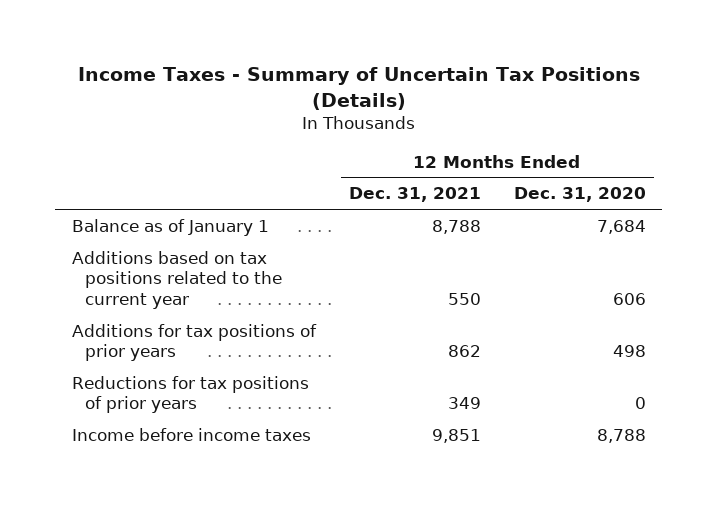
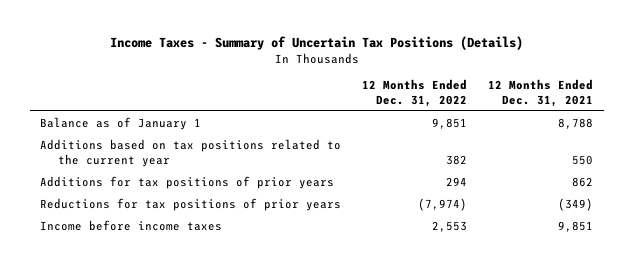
[513,187,646,203] Dec. 31, 2020 -> none
none -> [362,79,468,107] 12 Months Ended Dec. 31, 2022
[447,397,481,410] 349 -> [558,198,594,212] (349)

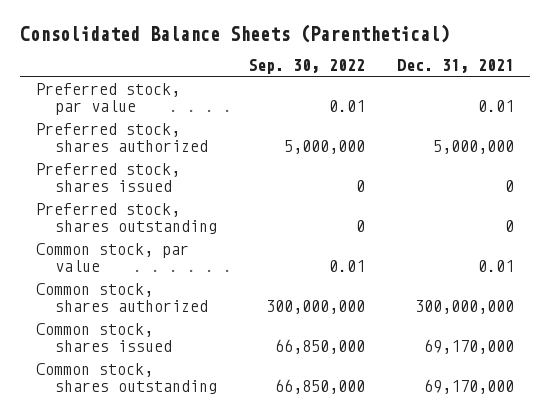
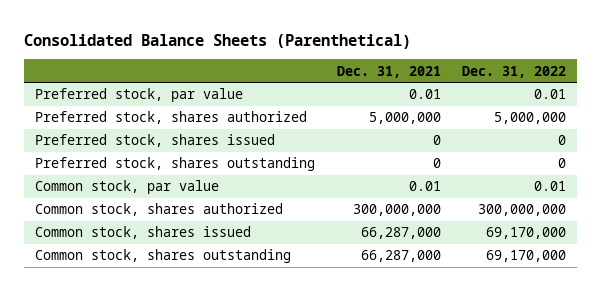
[248,59,366,75] Sep. 30, 2022 -> none
none -> [462,65,567,78] Dec. 31, 2022
[423,339,514,355] 69,170,000 -> [360,227,441,240] 66,287,000
[423,379,514,395] 69,170,000 -> [360,250,441,263] 66,287,000

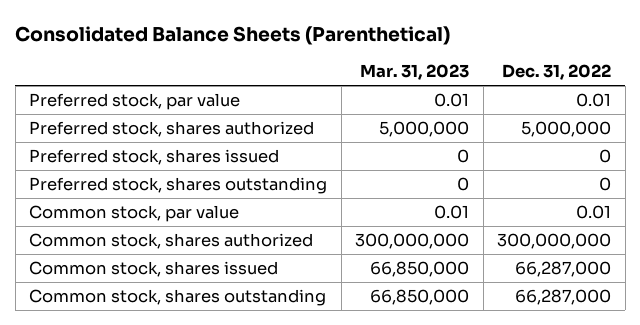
[336,65,441,78] Dec. 31, 2021 -> none
none -> [360,64,470,81] Mar. 31, 2023
[486,227,567,240] 69,170,000 -> [515,261,612,278] 66,287,000
[486,250,567,263] 69,170,000 -> [515,289,612,306] 66,287,000

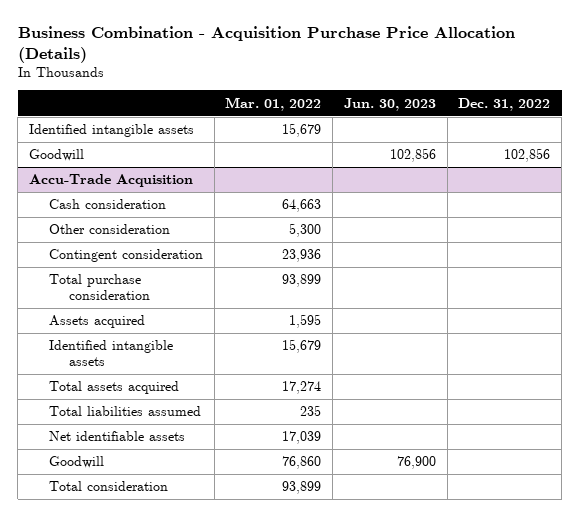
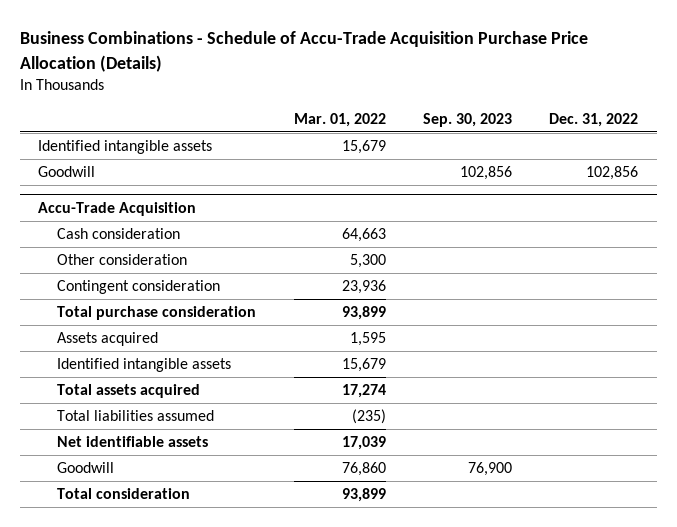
[17,26,515,64] Business Combination - Acquisition Purchase Price Allocation (Details) -> [19,31,588,72] Business Combinations - Schedule of Accu-Trade Acquisition Purchase Price Allocation (Details)
[343,97,436,111] Jun. 30, 2023 -> none
none -> [423,113,513,128] Sep. 30, 2023
[300,405,322,417] 235 -> [351,409,386,425] (235)

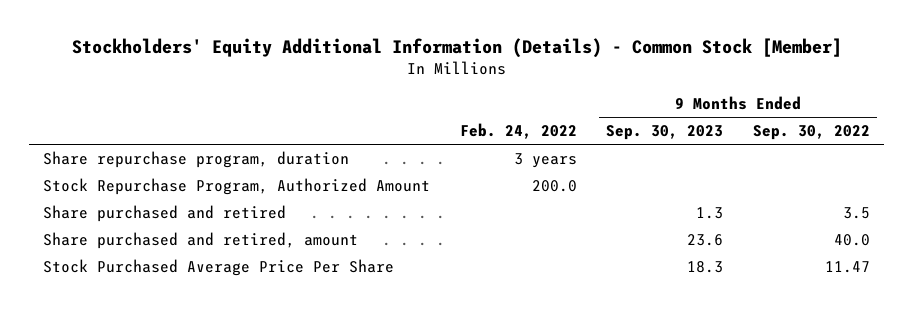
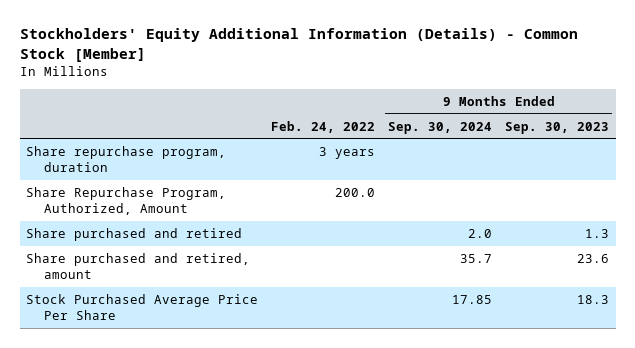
[752,125,870,141] Sep. 30, 2022 -> none
none -> [388,121,493,134] Sep. 30, 2024
[43,178,431,196] Stock Repurchase Program, Authorized Amount -> [26,186,227,216] Share Repurchase Program, Authorized, Amount

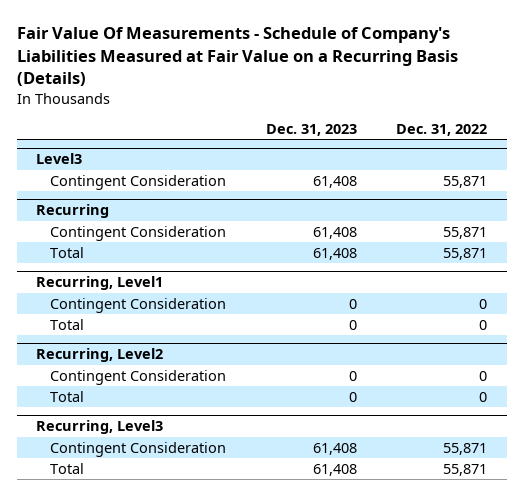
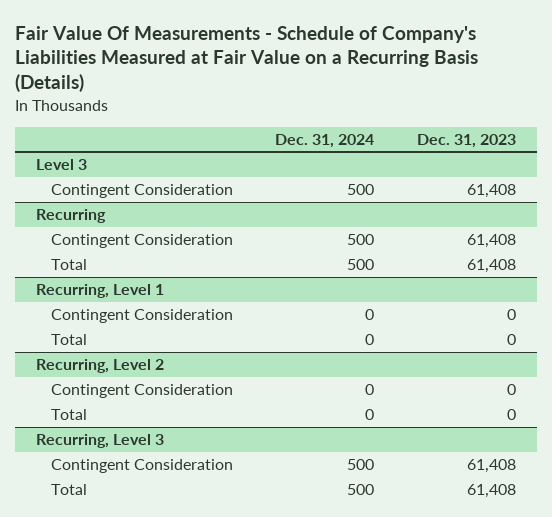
[395,123,487,136] Dec. 31, 2022 -> none
none -> [275,133,375,148] Dec. 31, 2024
[36,153,83,165] Level3 -> [36,159,88,171] Level 3
[36,276,164,291] Recurring, Level1 -> none
none -> [36,284,165,299] Recurring, Level 1
[36,348,164,363] Recurring, Level2 -> none
none -> [36,359,165,374] Recurring, Level 2
[36,420,164,435] Recurring, Level3 -> none
none -> [36,434,165,449] Recurring, Level 3

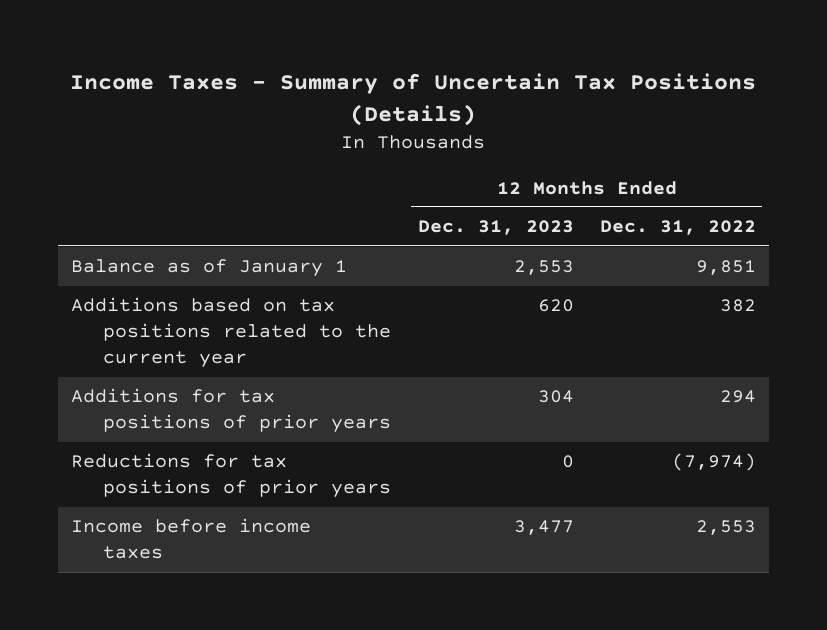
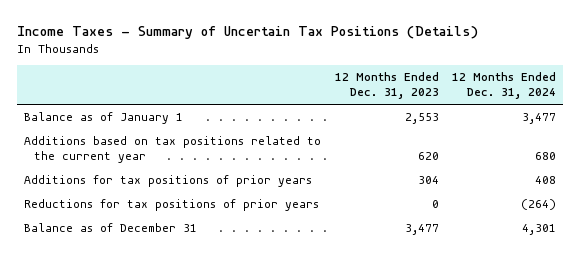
[599,220,756,236] Dec. 31, 2022 -> none
none -> [452,72,557,100] 12 Months Ended Dec. 31, 2024
[71,518,312,560] Income before income taxes -> [24,223,198,233] Balance as of December 31

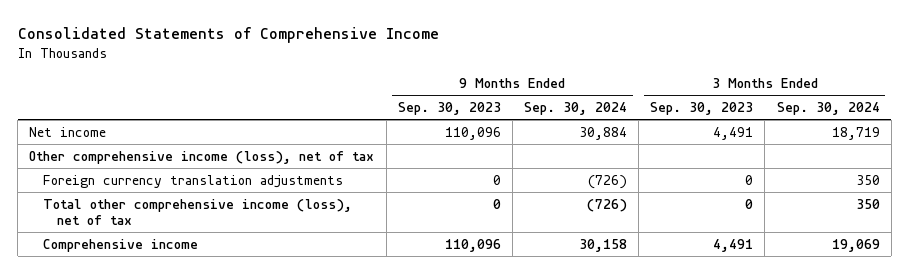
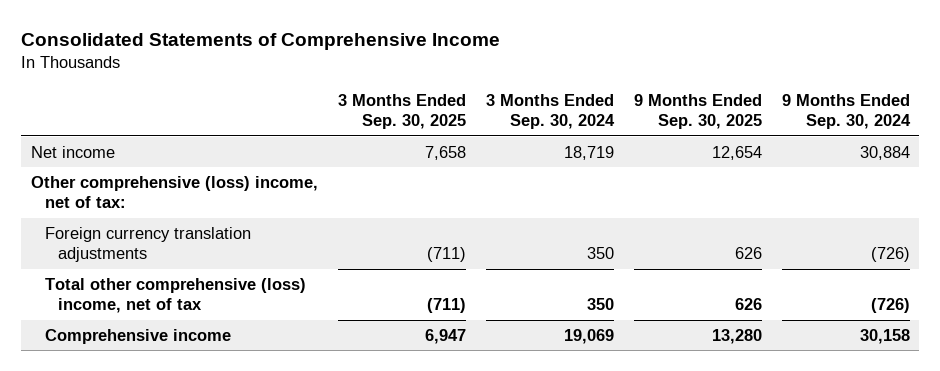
[397,101,501,115] Sep. 30, 2023 -> none
[650,101,754,115] Sep. 30, 2023 -> none
none -> [337,93,466,130] 3 Months Ended Sep. 30, 2025
none -> [633,93,762,130] 9 Months Ended Sep. 30, 2025
[29,150,375,164] Other comprehensive income (loss), net of tax -> [30,175,318,209] Other comprehensive (loss) income, net of tax:
[43,198,353,226] Total other comprehensive income (loss), net of tax -> [44,277,306,314] Total other comprehensive (loss) income, net of tax

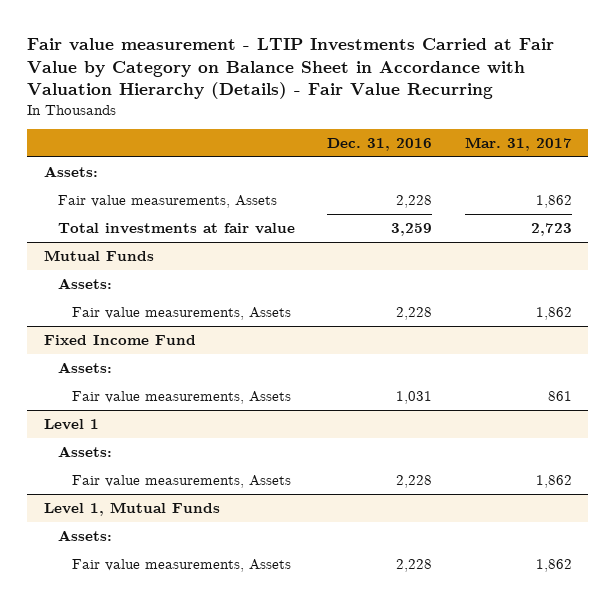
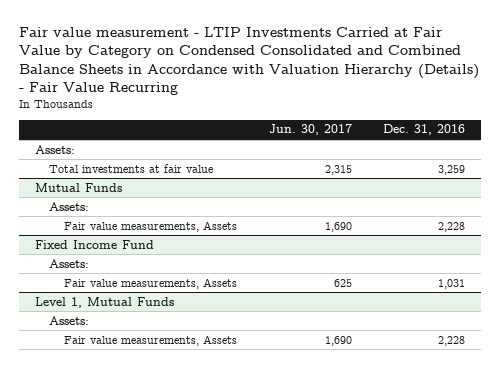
[27,38,555,100] Fair value measurement - LTIP Investments Carried at Fair Value by Category on Balance Sheet in Accordance with Valuation Hierarchy (Details) - Fair Value Recurring -> [18,27,479,96] Fair value measurement - LTIP Investments Carried at Fair Value by Category on Condensed Consolidated and Combined Balance Sheets in Accordance with Valuation Hierarchy (Details) - Fair Value Recurring
[464,137,572,152] Mar. 31, 2017 -> none
none -> [268,124,352,136] Jun. 30, 2017
[58,194,278,208] Fair value measurements, Assets -> none
[43,418,99,430] Level 1 -> none
[58,445,113,457] Assets: -> none
[72,474,292,488] Fair value measurements, Assets -> none

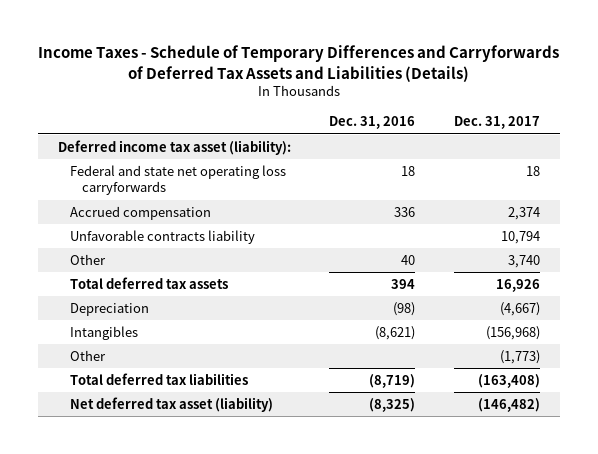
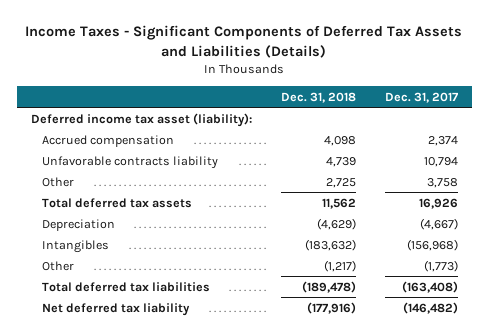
[37,45,559,82] Income Taxes - Schedule of Temporary Differences and Carryforwards of Deferred Tax Assets and Liabilities (Details) -> [25,25,463,59] Income Taxes - Significant Components of Deferred Tax Assets and Liabilities (Details)
[329,116,416,130] Dec. 31, 2016 -> none
none -> [280,91,356,103] Dec. 31, 2018
[69,164,286,196] Federal and state net operating loss carryforwards -> none
[508,254,541,268] 3,740 -> [426,177,458,188] 3,758
[69,396,273,412] Net deferred tax asset (liability) -> [41,302,190,316] Net deferred tax liability

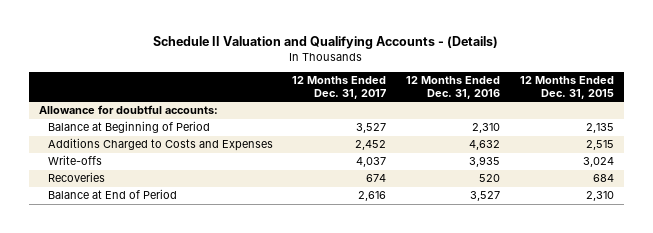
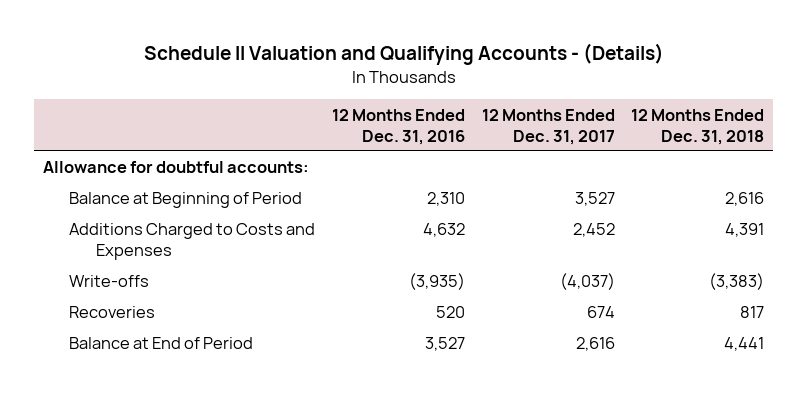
[519,76,614,100] 12 Months Ended Dec. 31, 2015 -> none
none -> [631,108,765,145] 12 Months Ended Dec. 31, 2018
[356,157,387,168] 4,037 -> [559,273,615,291] (4,037)
[469,156,501,168] 3,935 -> [408,273,465,291] (3,935)

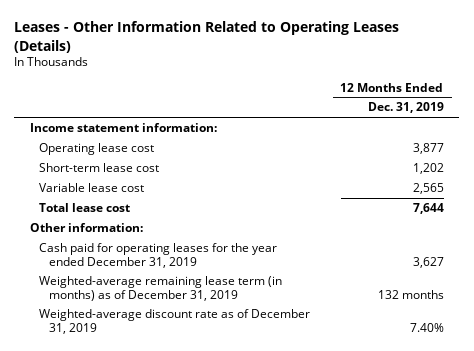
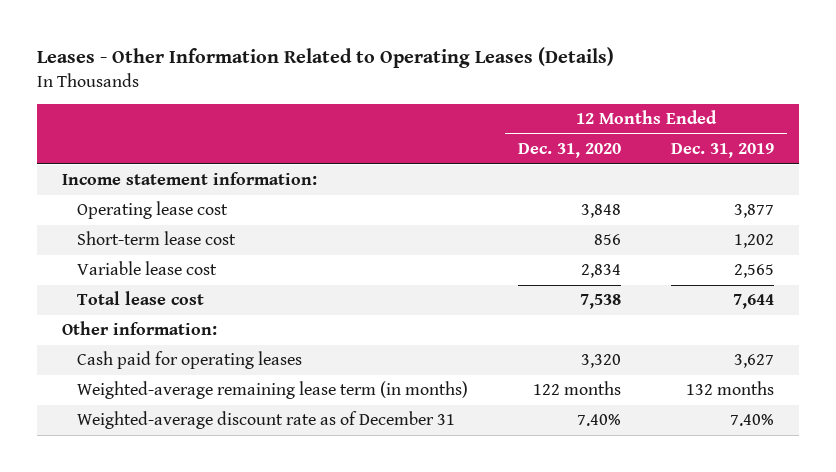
none -> [517,143,621,159] Dec. 31, 2020
[39,242,278,268] Cash paid for operating leases for the year ended December 31, 2019 -> [76,351,302,370] Cash paid for operating leases
[39,275,283,301] Weighted-average remaining lease term (in months) as of December 31, 2019 -> [76,381,468,400] Weighted-average remaining lease term (in months)
[39,308,311,334] Weighted-average discount rate as of December 31, 2019 -> [76,411,455,430] Weighted-average discount rate as of December 31

